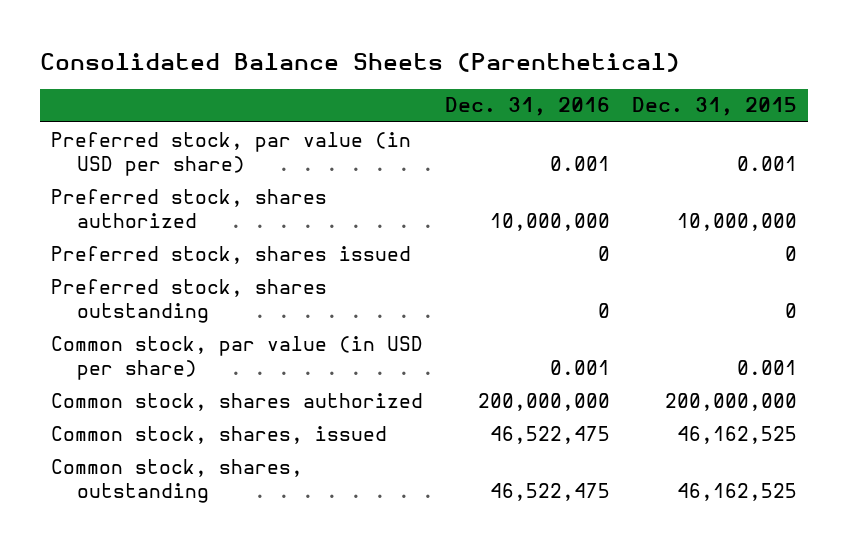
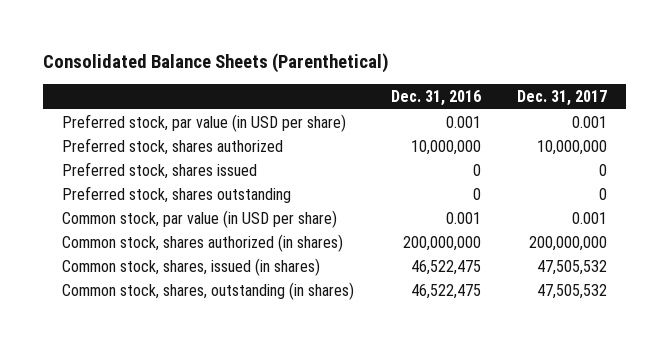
[632,97,798,117] Dec. 31, 2015 -> none
none -> [517,90,608,107] Dec. 31, 2017
[51,392,424,411] Common stock, shares authorized -> [61,233,343,252] Common stock, shares authorized (in shares)
[51,425,388,444] Common stock, shares, issued -> [61,257,320,276] Common stock, shares, issued (in shares)
[51,458,304,503] Common stock, shares, outstanding -> [61,281,354,300] Common stock, shares, outstanding (in shares)

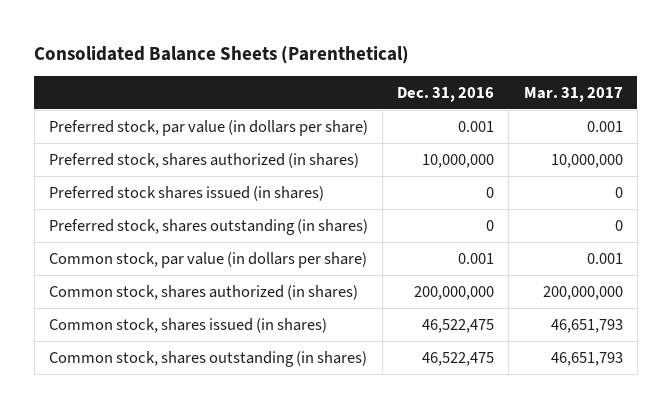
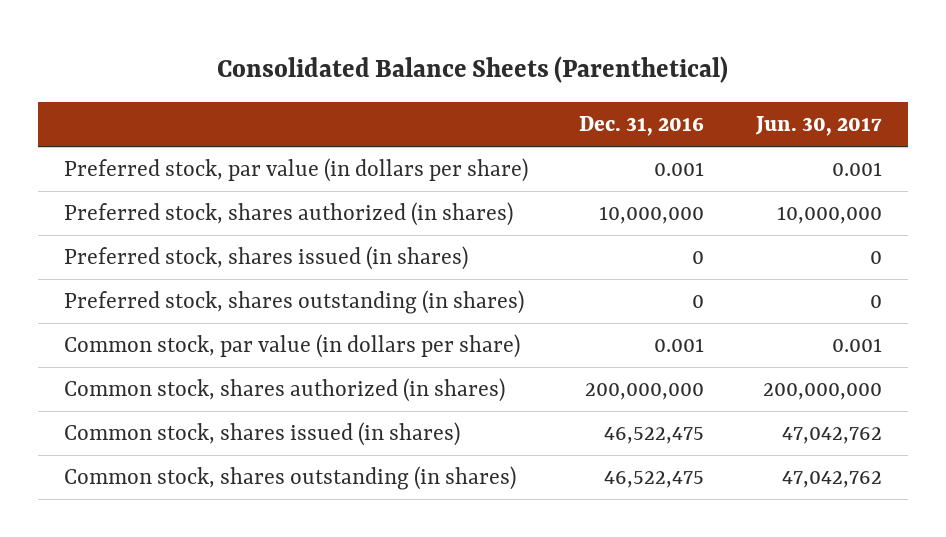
[523,86,623,102] Mar. 31, 2017 -> none
none -> [755,116,883,137] Jun. 30, 2017
[48,185,324,201] Preferred stock shares issued (in shares) -> [63,246,468,271] Preferred stock, shares issued (in shares)

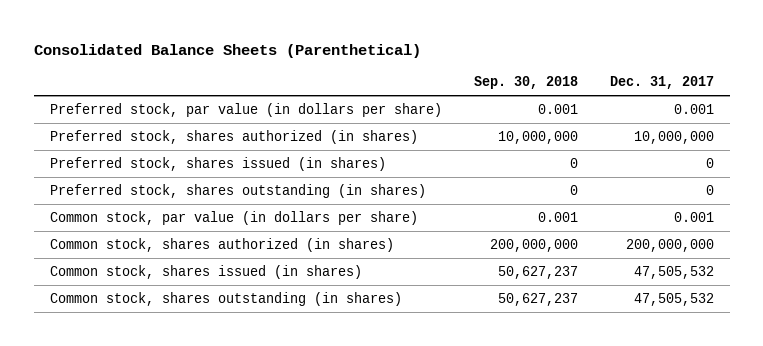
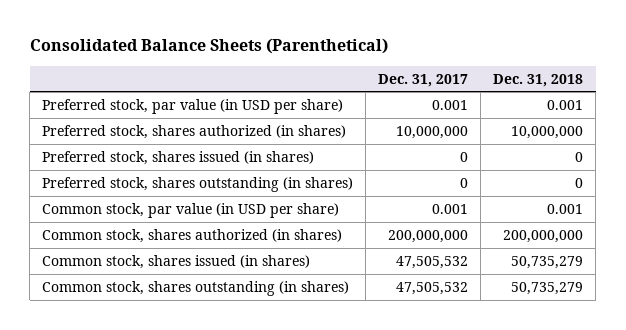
[473,76,578,90] Sep. 30, 2018 -> none
none -> [493,73,584,87] Dec. 31, 2018
[49,103,442,118] Preferred stock, par value (in dollars per share) -> [42,99,344,115] Preferred stock, par value (in USD per share)
[49,211,418,226] Common stock, par value (in dollars per share) -> [42,203,340,219] Common stock, par value (in USD per share)

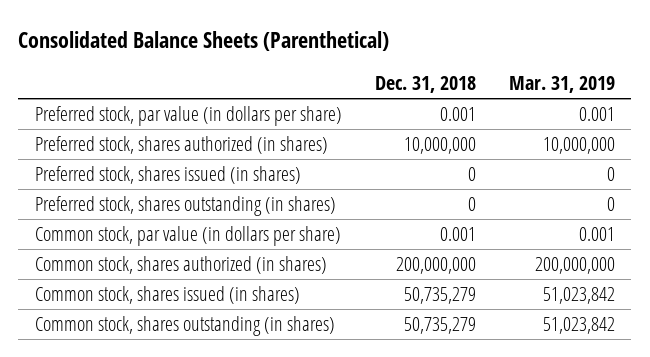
[378,73,469,87] Dec. 31, 2017 -> none
none -> [508,75,615,93] Mar. 31, 2019
[42,99,344,115] Preferred stock, par value (in USD per share) -> [34,106,342,127] Preferred stock, par value (in dollars per share)
[42,203,340,219] Common stock, par value (in USD per share) -> [34,226,341,247] Common stock, par value (in dollars per share)

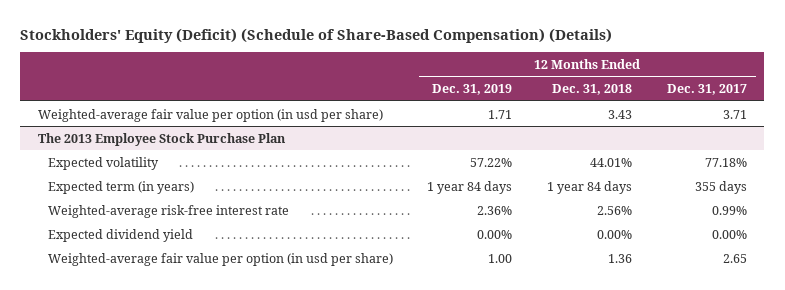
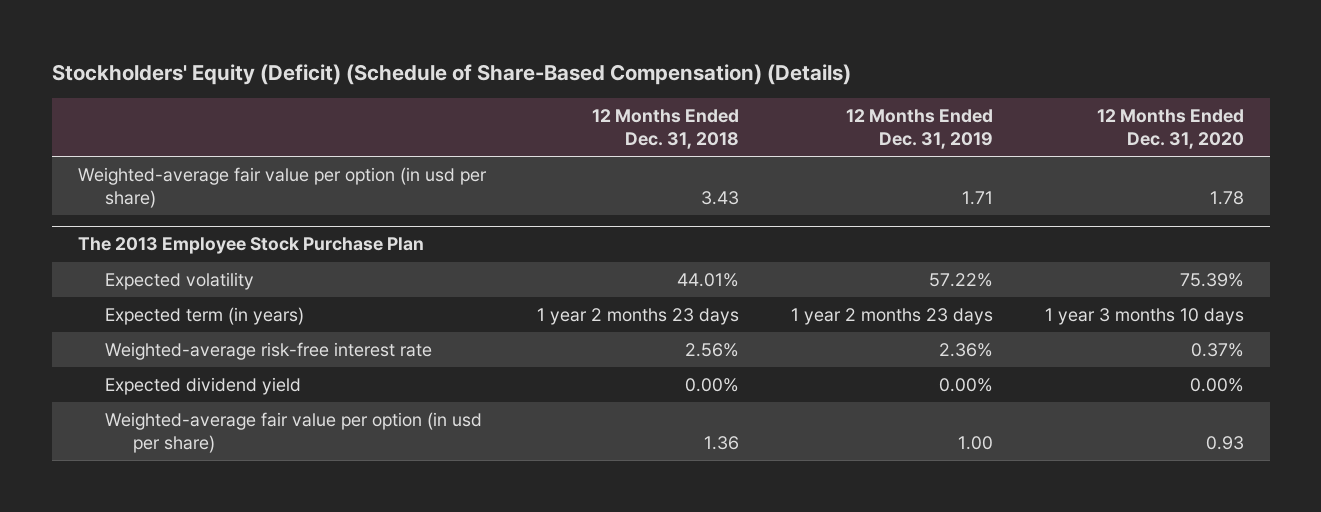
[667,84,748,96] Dec. 31, 2017 -> none
none -> [1096,109,1244,150] 12 Months Ended Dec. 31, 2020
[427,180,513,194] 1 year 84 days -> [791,308,994,326] 1 year 2 months 23 days
[547,180,633,194] 1 year 84 days -> [537,308,740,326] 1 year 2 months 23 days

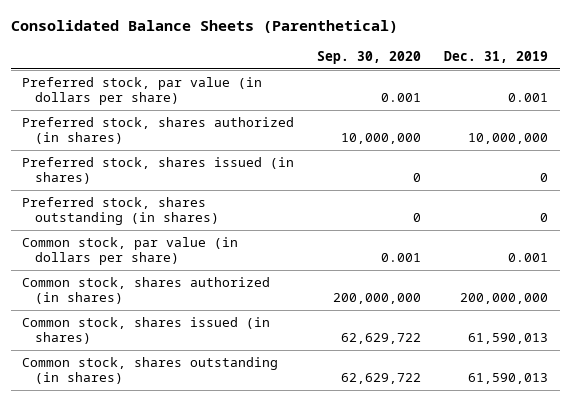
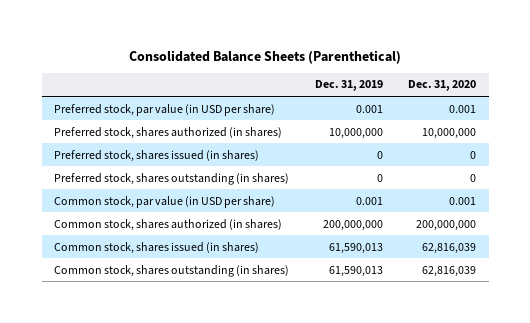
[317,51,422,65] Sep. 30, 2020 -> none
none -> [407,80,476,92] Dec. 31, 2020
[22,77,263,106] Preferred stock, par value (in dollars per share) -> [54,103,276,116] Preferred stock, par value (in USD per share)
[22,237,239,266] Common stock, par value (in dollars per share) -> [54,195,276,208] Common stock, par value (in USD per share)

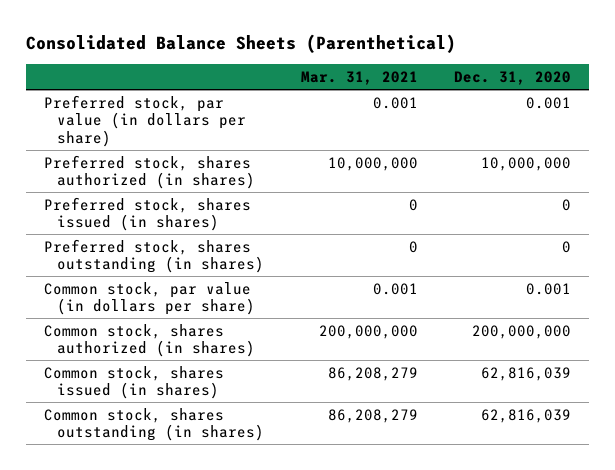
[314,80,383,92] Dec. 31, 2019 -> none
none -> [300,71,418,86] Mar. 31, 2021
[54,103,276,116] Preferred stock, par value (in USD per share) -> [43,94,247,147] Preferred stock, par value (in dollars per share)
[54,195,276,208] Common stock, par value (in USD per share) -> [43,281,256,316] Common stock, par value (in dollars per share)

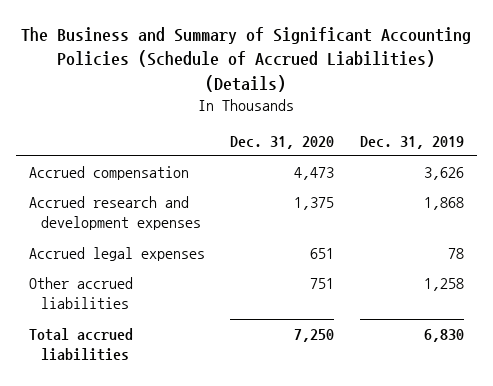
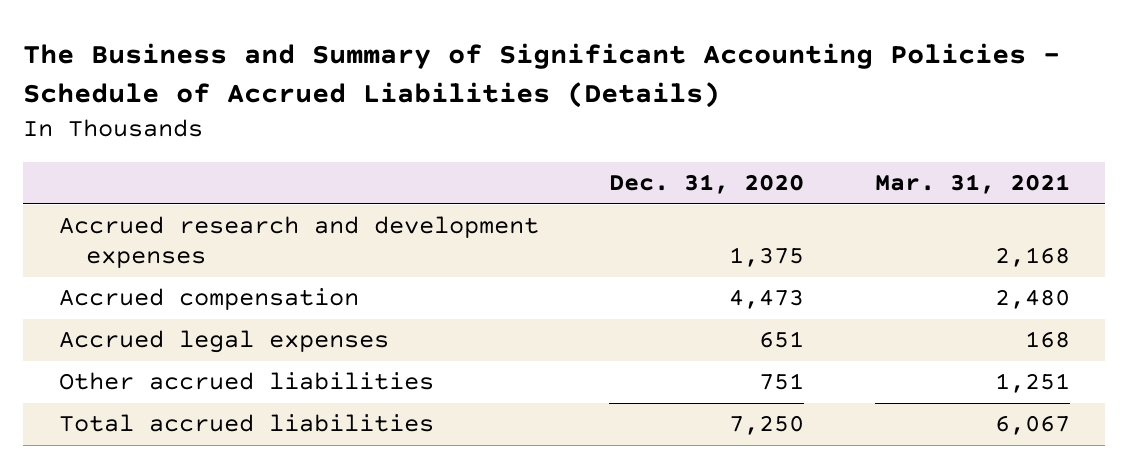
[21,26,472,92] The Business and Summary of Significant Accounting Policies (Schedule of Accrued Liabilities) (Details) -> [23,42,1061,109] The Business and Summary of Significant Accounting Policies - Schedule of Accrued Liabilities (Details)
[360,135,465,149] Dec. 31, 2019 -> none
none -> [874,174,1070,195] Mar. 31, 2021
[28,166,189,181] Accrued compensation -> [58,288,359,311] Accrued compensation

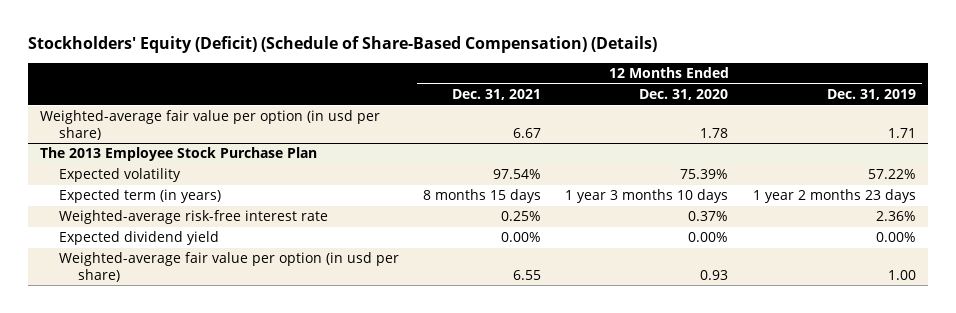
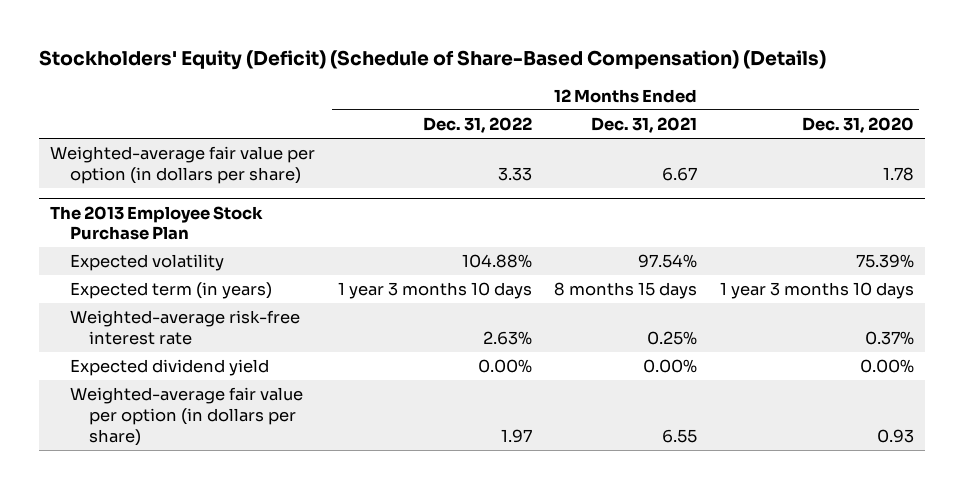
[826,89,916,101] Dec. 31, 2019 -> none
none -> [422,117,532,134] Dec. 31, 2022
[40,110,381,140] Weighted-average fair value per option (in usd per share) -> [50,146,316,184] Weighted-average fair value per option (in dollars per share)
[58,252,399,282] Weighted-average fair value per option (in usd per share) -> [69,387,303,446] Weighted-average fair value per option (in dollars per share)

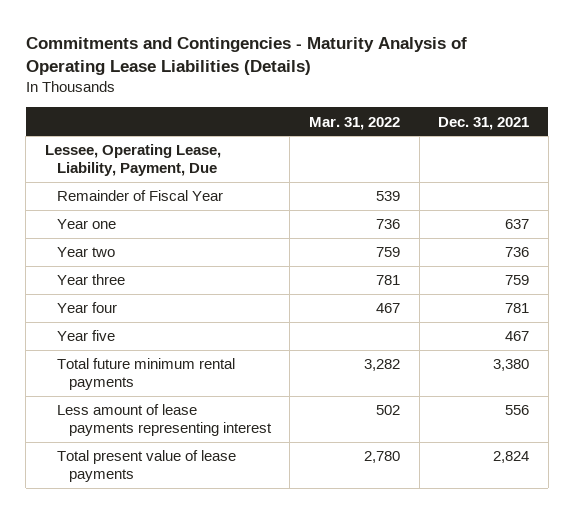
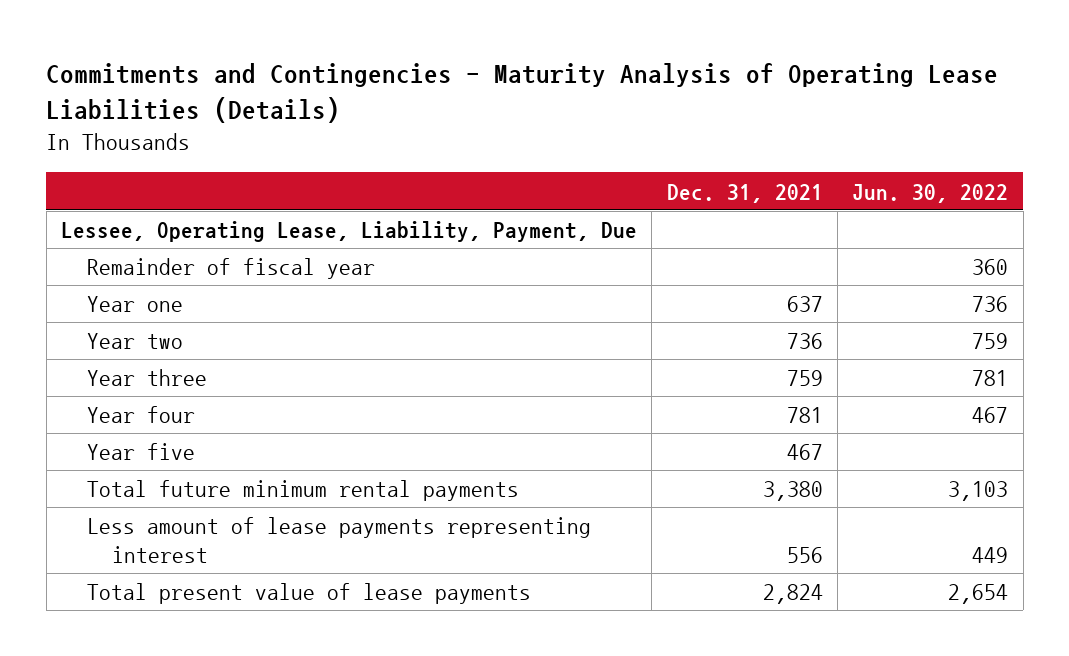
[308,116,400,130] Mar. 31, 2022 -> none
none -> [852,183,1009,203] Jun. 30, 2022
[56,190,223,202] Remainder of Fiscal Year -> [86,258,375,280] Remainder of fiscal year

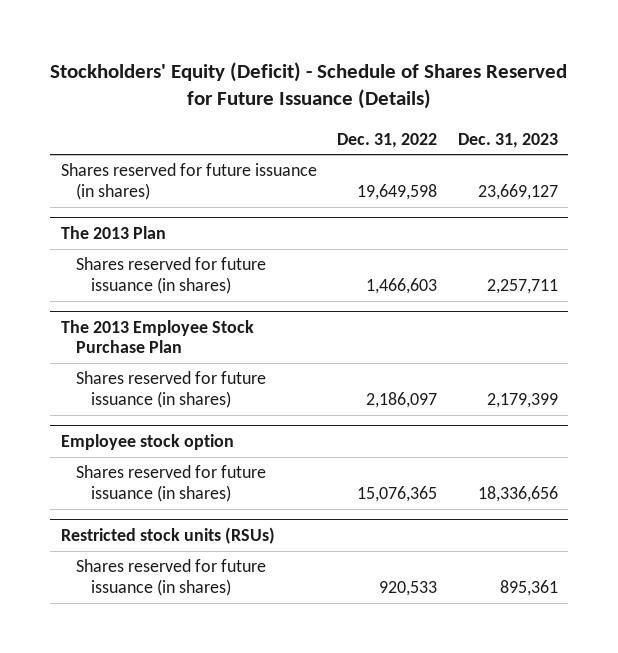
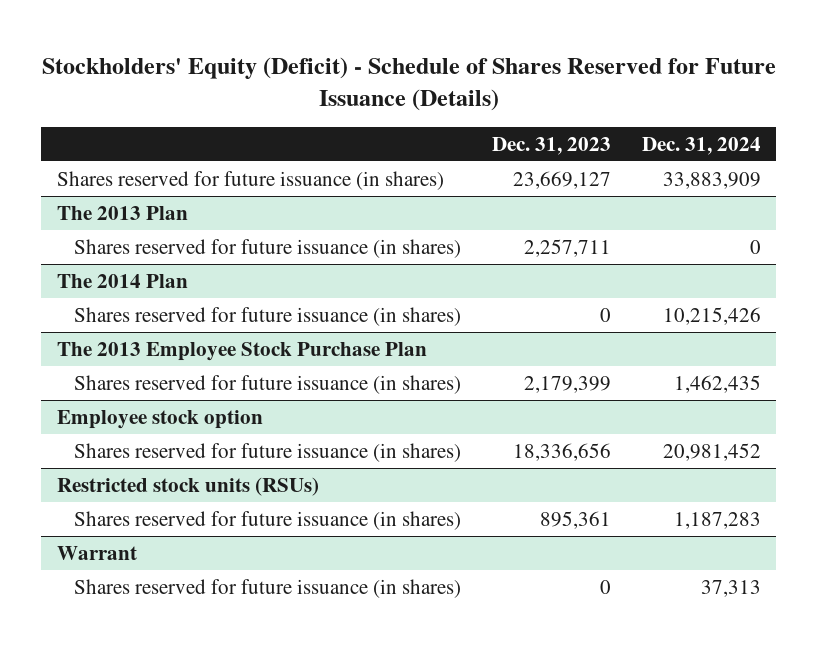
[337,132,438,148] Dec. 31, 2022 -> none
none -> [641,136,761,155] Dec. 31, 2024
none -> [56,273,188,288] The 2014 Plan
none -> [73,306,461,326] Shares reserved for future issuance (in shares)
none -> [56,545,137,560] Warrant
none -> [73,578,461,598] Shares reserved for future issuance (in shares)

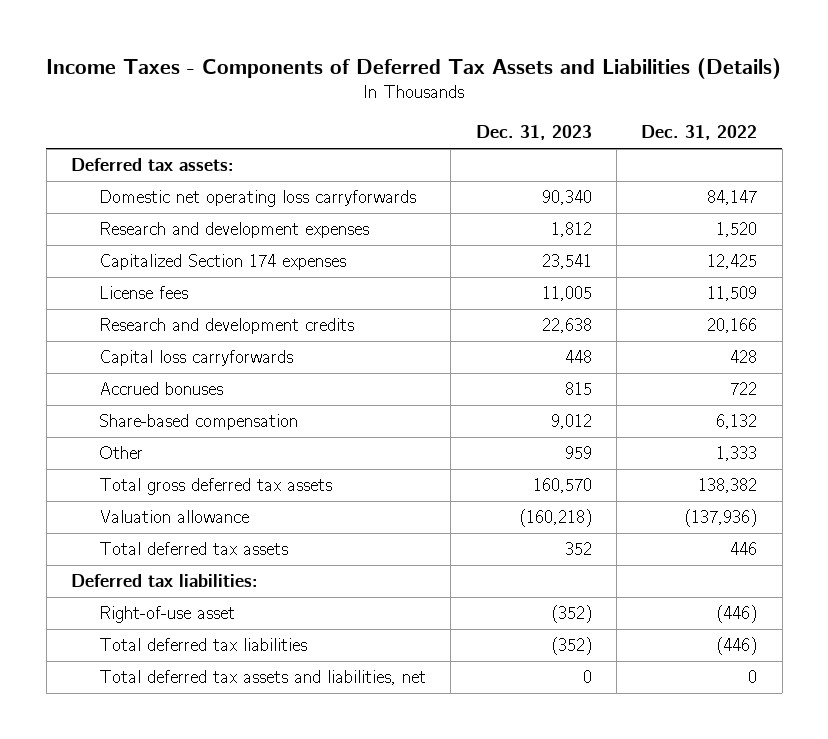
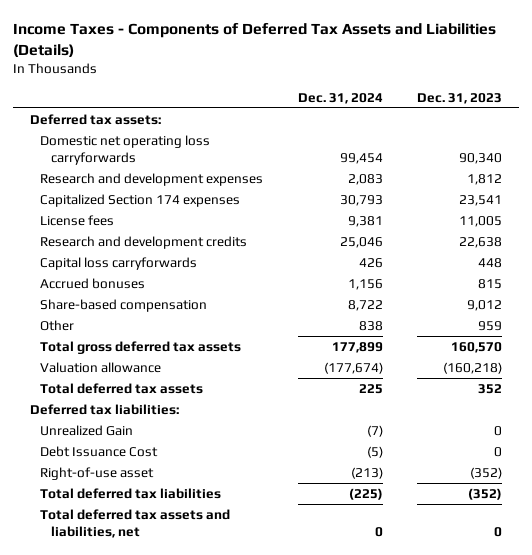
[641,125,758,141] Dec. 31, 2022 -> none
none -> [297,92,383,104] Dec. 31, 2024
none -> [40,424,134,436] Unrealized Gain
none -> [40,445,159,457] Debt Issuance Cost

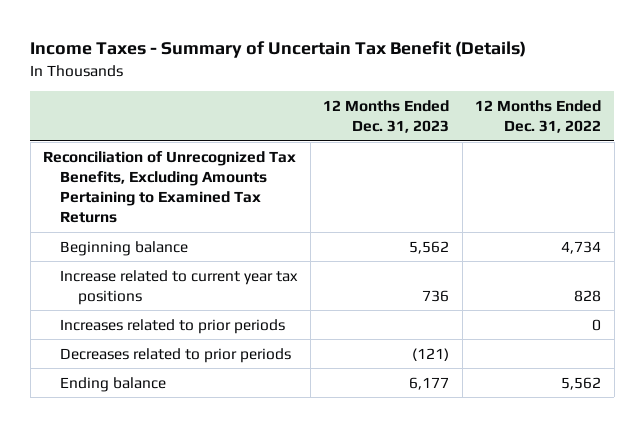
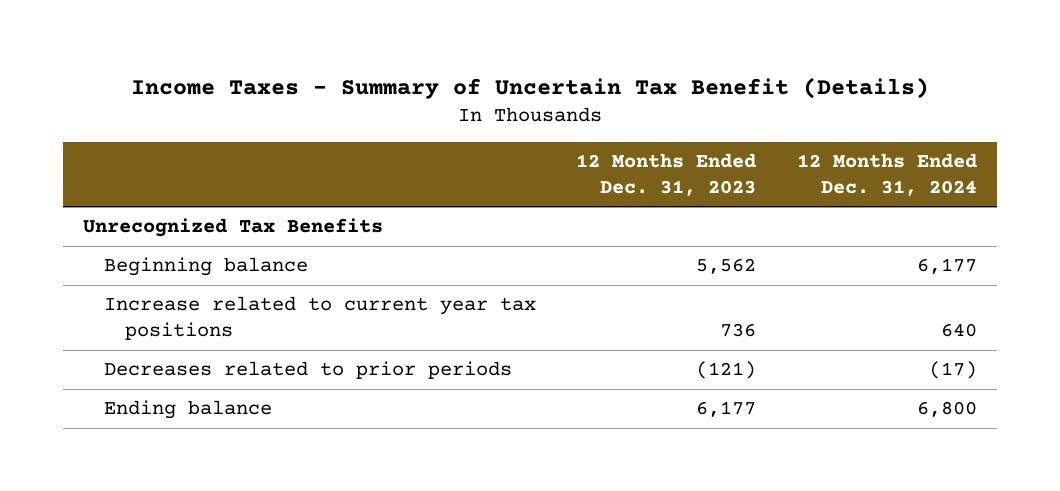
[475,100,602,134] 12 Months Ended Dec. 31, 2022 -> none
none -> [796,152,977,196] 12 Months Ended Dec. 31, 2024
[42,150,296,223] Reconciliation of Unrecognized Tax Benefits, Excluding Amounts Pertaining to Examined Tax Returns -> [82,218,383,238] Unrecognized Tax Benefits
[60,318,286,334] Increases related to prior periods -> none

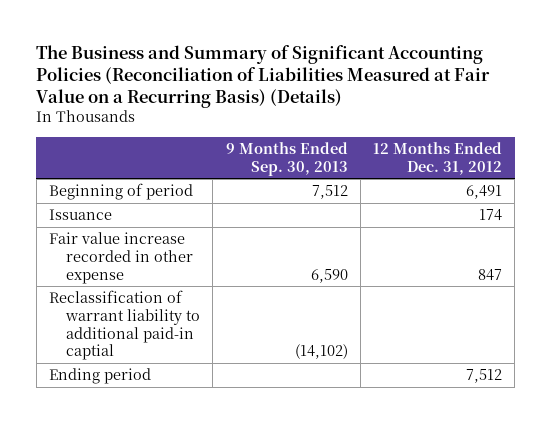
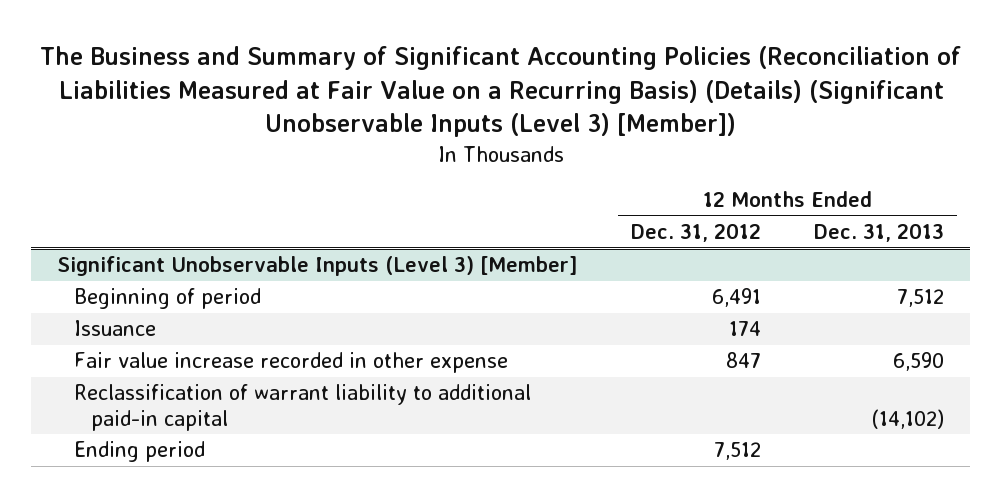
[36,44,491,109] The Business and Summary of Significant Accounting Policies (Reconciliation of Liabilities Measured at Fair Value on a Recurring Basis) (Details) -> [39,45,961,138] The Business and Summary of Significant Accounting Policies (Reconciliation of Liabilities Measured at Fair Value on a Recurring Basis) (Details) (Significant Unobservable Inputs (Level 3) [Member])
[225,141,348,176] 9 Months Ended Sep. 30, 2013 -> none
none -> [813,222,944,242] Dec. 31, 2013
none -> [57,256,579,277] Significant Unobservable Inputs (Level 3) [Member]
[48,289,201,361] Reclassification of warrant liability to additional paid-in captial -> [73,384,531,431] Reclassification of warrant liability to additional paid-in capital

